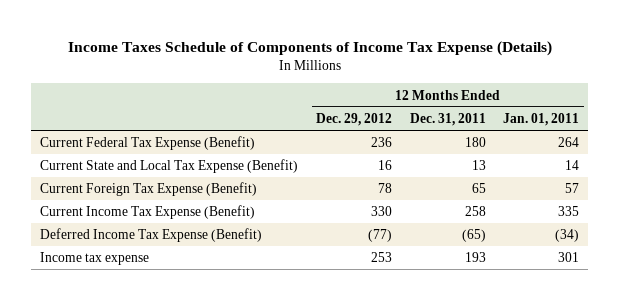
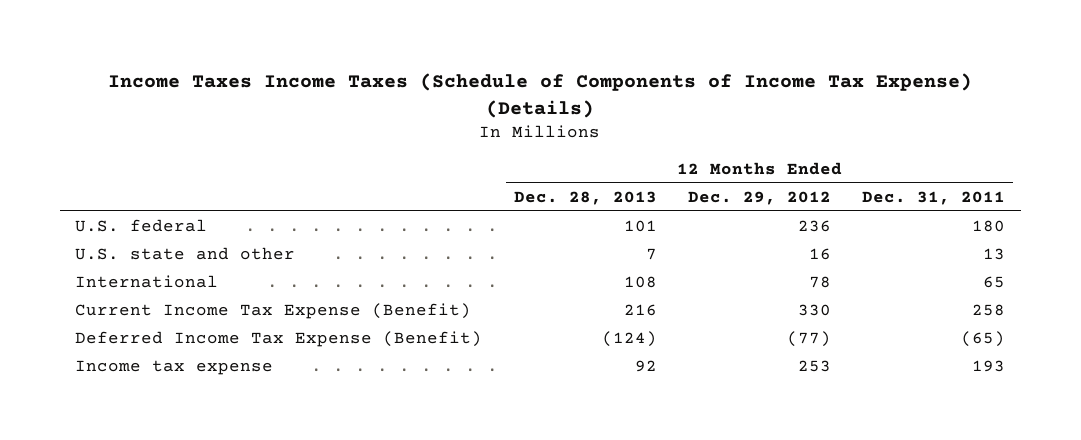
[67,41,552,57] Income Taxes Schedule of Components of Income Tax Expense (Details) -> [108,72,973,118] Income Taxes Income Taxes (Schedule of Components of Income Tax Expense) (Details)
[503,113,580,127] Jan. 01, 2011 -> none
none -> [513,190,657,205] Dec. 28, 2013
[40,136,256,151] Current Federal Tax Expense (Benefit) -> [75,219,208,233] U.S. federal
[40,159,299,174] Current State and Local Tax Expense (Benefit) -> [75,247,296,261] U.S. state and other
[40,182,258,197] Current Foreign Tax Expense (Benefit) -> [75,275,219,289] International

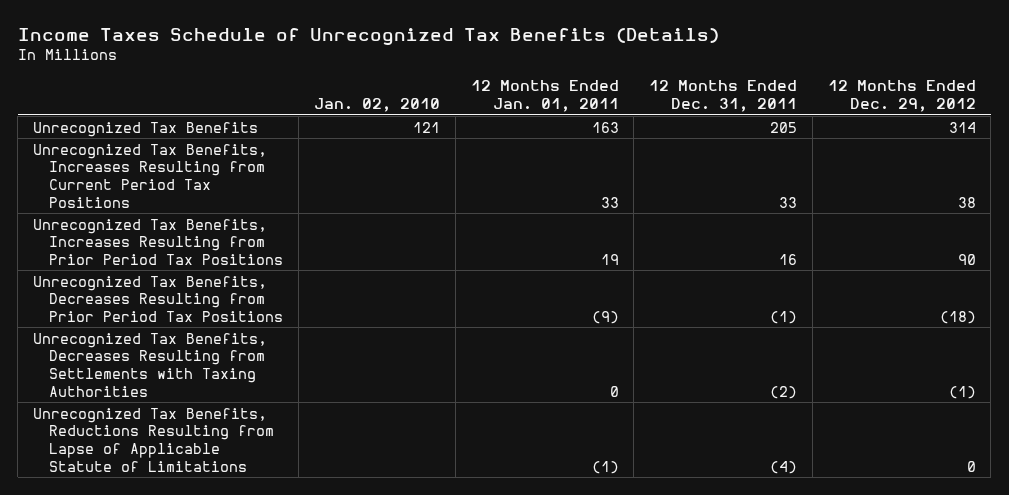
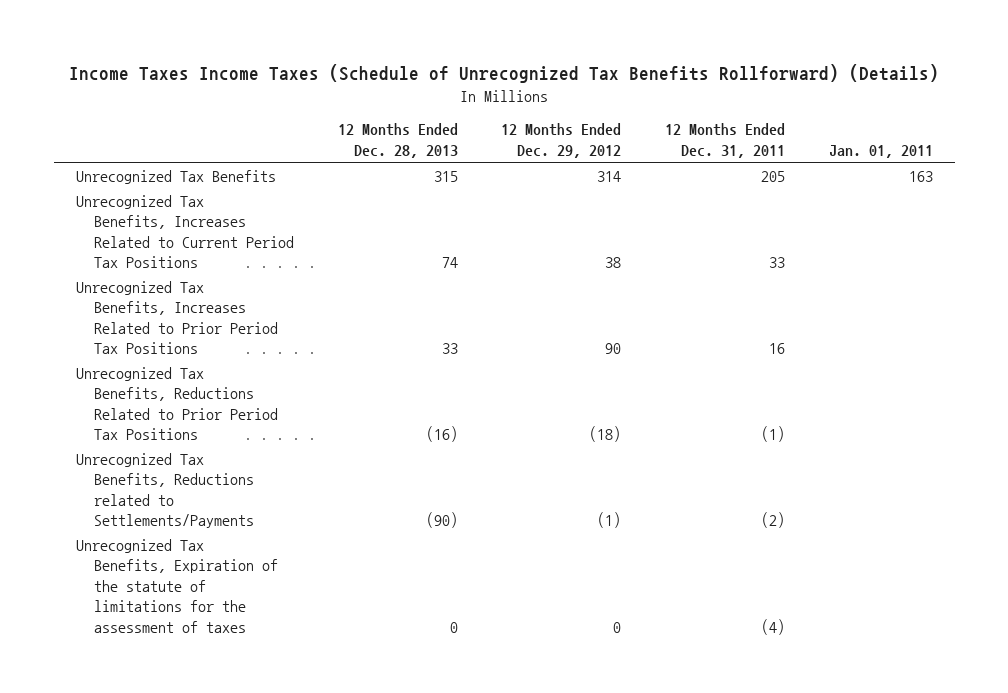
[17,27,719,46] Income Taxes Schedule of Unrecognized Tax Benefits (Details) -> [69,63,940,83] Income Taxes Income Taxes (Schedule of Unrecognized Tax Benefits Rollforward) (Details)
[313,98,440,113] Jan. 02, 2010 -> none
[470,80,619,113] 12 Months Ended Jan. 01, 2011 -> none
none -> [337,123,458,158] 12 Months Ended Dec. 28, 2013
none -> [828,144,933,158] Jan. 01, 2011
[33,143,268,208] Unrecognized Tax Benefits, Increases Resulting from Current Period Tax Positions -> [75,194,294,269] Unrecognized Tax Benefits, Increases Related to Current Period Tax Positions
[33,218,284,265] Unrecognized Tax Benefits, Increases Resulting from Prior Period Tax Positions -> [75,280,278,355] Unrecognized Tax Benefits, Increases Related to Prior Period Tax Positions
[33,275,284,322] Unrecognized Tax Benefits, Decreases Resulting from Prior Period Tax Positions -> [75,366,278,441] Unrecognized Tax Benefits, Reductions Related to Prior Period Tax Positions
[33,332,268,397] Unrecognized Tax Benefits, Decreases Resulting from Settlements with Taxing Authorities -> [75,452,254,529] Unrecognized Tax Benefits, Reductions related to Settlements/Payments
[33,407,275,472] Unrecognized Tax Benefits, Reductions Resulting from Lapse of Applicable Statute of Limitations -> [75,538,278,633] Unrecognized Tax Benefits, Expiration of the statute of limitations for the assessment of taxes

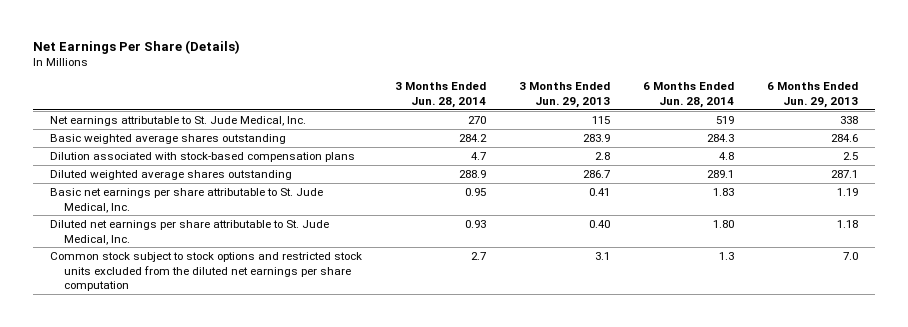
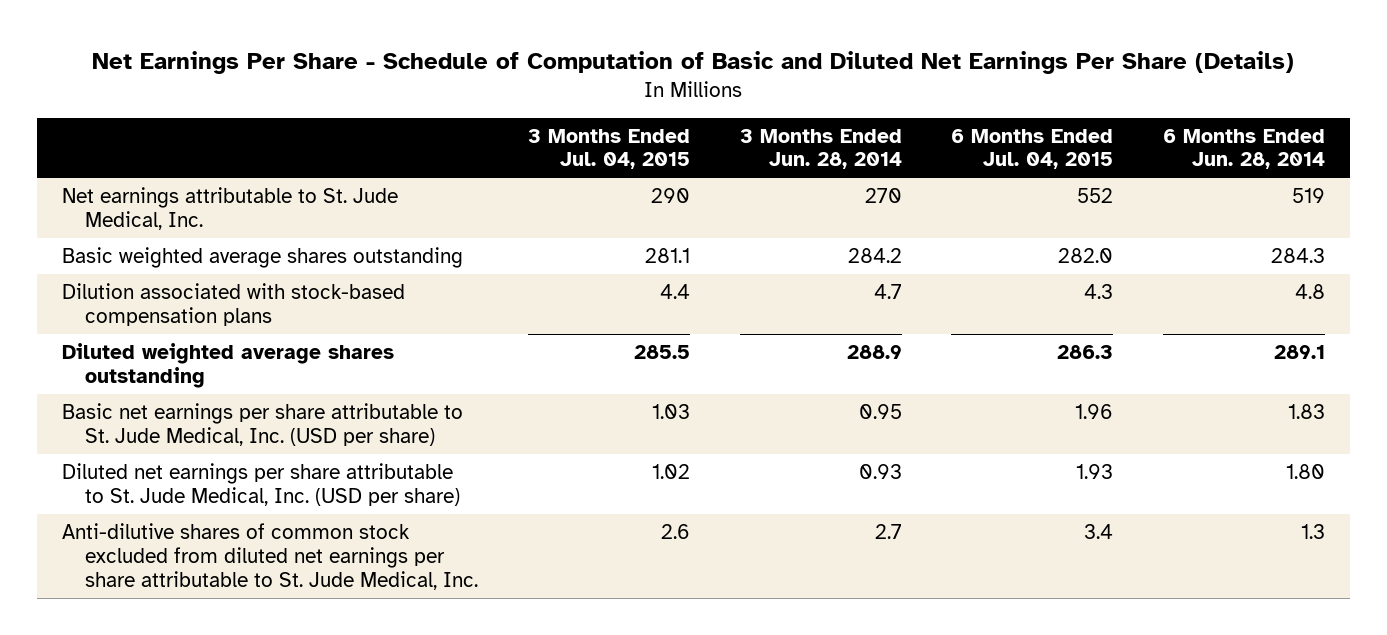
[33,39,241,54] Net Earnings Per Share (Details) -> [92,50,1295,74] Net Earnings Per Share - Schedule of Computation of Basic and Diluted Net Earnings Per Share (Details)
[518,82,610,108] 3 Months Ended Jun. 29, 2013 -> none
[767,82,859,108] 6 Months Ended Jun. 29, 2013 -> none
none -> [527,128,690,170] 3 Months Ended Jul. 04, 2015
none -> [951,128,1114,170] 6 Months Ended Jul. 04, 2015
[49,187,323,213] Basic net earnings per share attributable to St. Jude Medical, Inc. -> [61,403,463,446] Basic net earnings per share attributable to St. Jude Medical, Inc. (USD per share)
[49,219,329,245] Diluted net earnings per share attributable to St. Jude Medical, Inc. -> [61,463,461,506] Diluted net earnings per share attributable to St. Jude Medical, Inc. (USD per share)
[49,251,362,292] Common stock subject to stock options and restricted stock units excluded from the diluted net earnings per share computation -> [61,523,479,590] Anti-dilutive shares of common stock excluded from diluted net earnings per share attributable to St. Jude Medical, Inc.

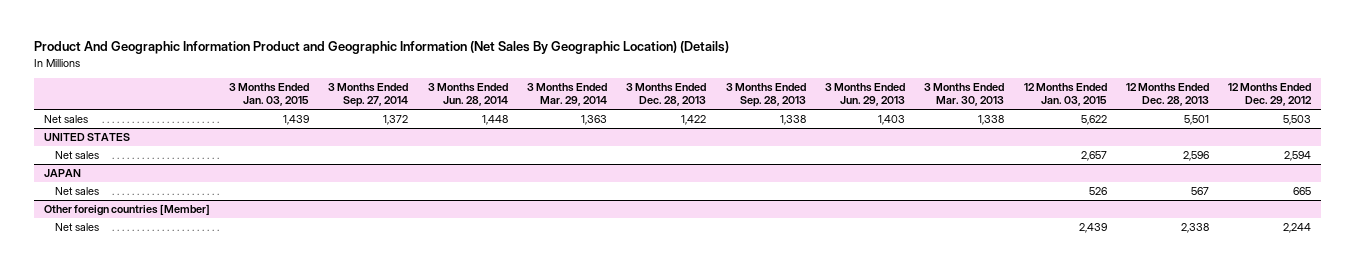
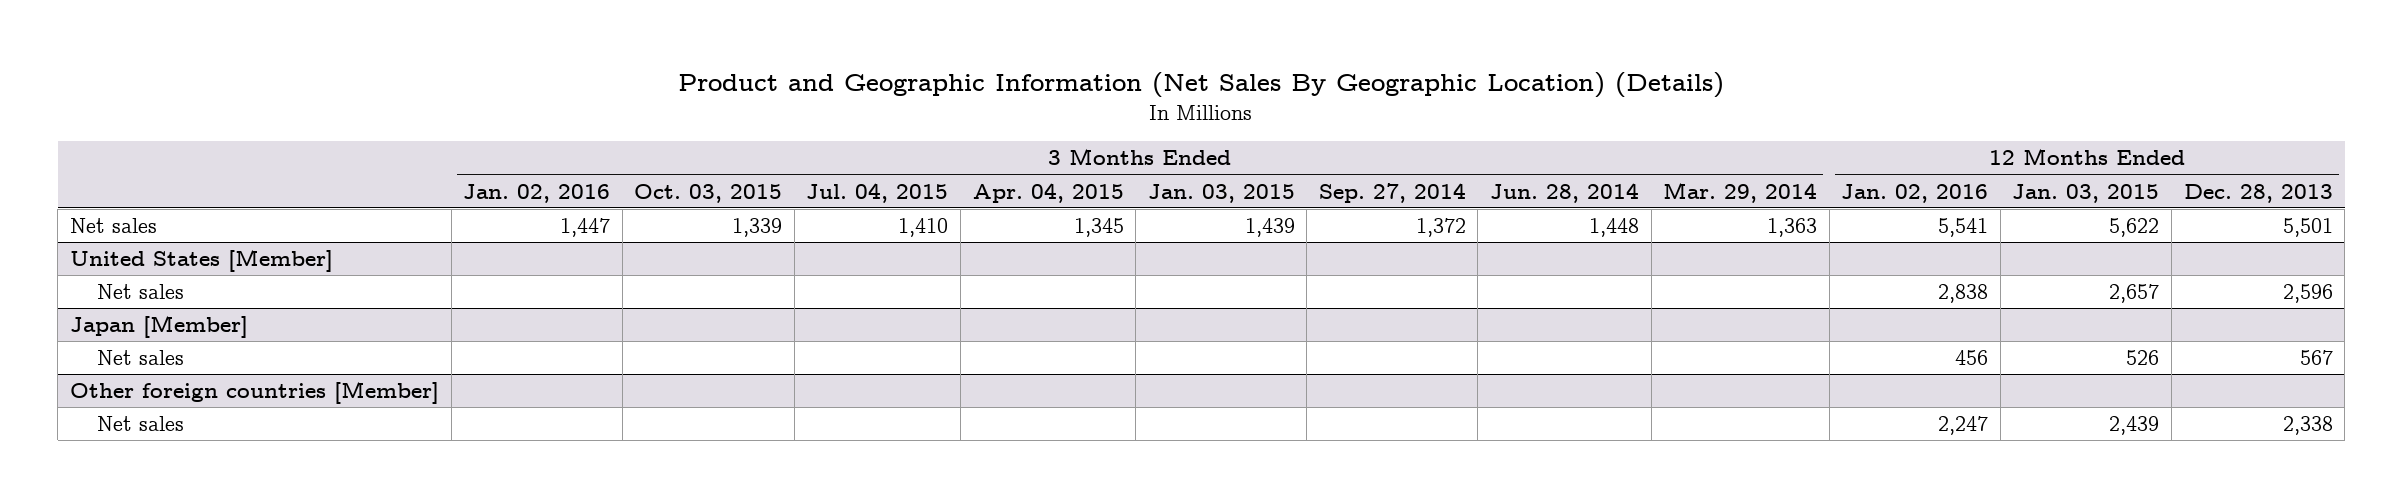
[34,41,730,55] Product And Geographic Information Product and Geographic Information (Net Sales By Geographic Location) (Details) -> [678,72,1725,99] Product and Geographic Information (Net Sales By Geographic Location) (Details)
[626,82,707,107] 3 Months Ended Dec. 28, 2013 -> none
[725,82,806,108] 3 Months Ended Sep. 28, 2013 -> none
[824,82,905,107] 3 Months Ended Jun. 29, 2013 -> none
[924,82,1005,107] 3 Months Ended Mar. 30, 2013 -> none
[1228,82,1313,107] 12 Months Ended Dec. 29, 2012 -> none
none -> [463,183,611,203] Jan. 02, 2016
none -> [634,183,783,203] Oct. 03, 2015
none -> [806,182,949,203] Jul. 04, 2015
none -> [972,182,1124,203] Apr. 04, 2015
none -> [1841,183,1989,203] Jan. 02, 2016
[43,132,130,141] UNITED STATES -> [69,249,333,273] United States [Member]
[43,168,81,177] JAPAN -> [69,315,248,339] Japan [Member]

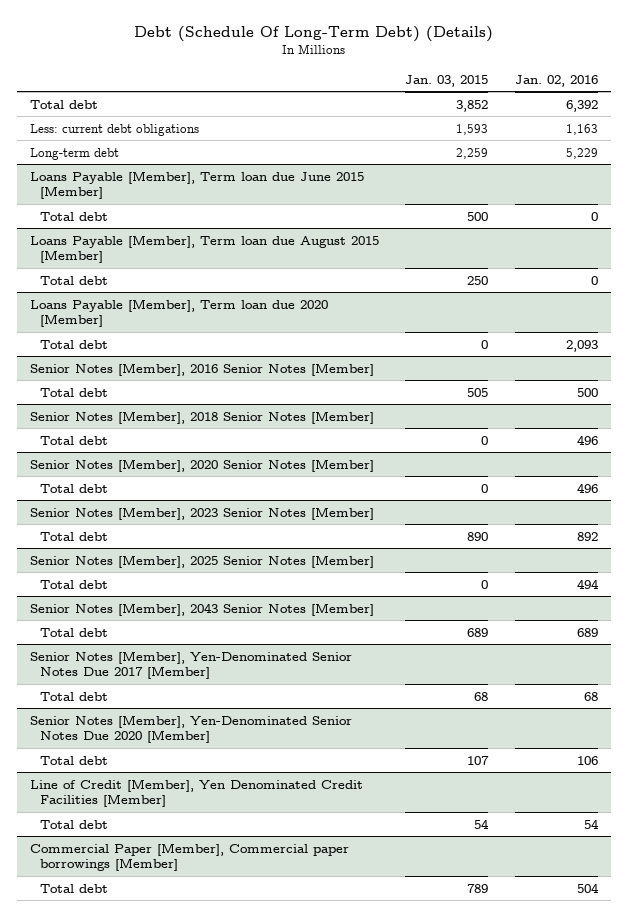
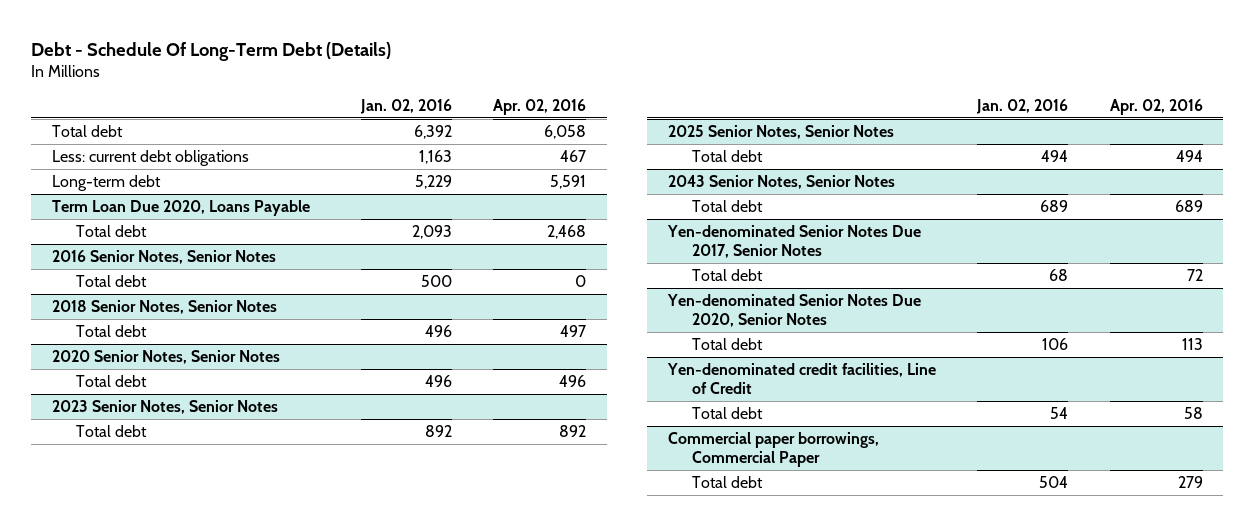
[133,25,493,42] Debt (Schedule Of Long-Term Debt) (Details) -> [30,41,391,61] Debt - Schedule Of Long-Term Debt (Details)
[405,74,489,87] Jan. 03, 2015 -> none
none -> [493,99,587,116] Apr. 02, 2016
[29,170,364,200] Loans Payable [Member], Term loan due June 2015 [Member] -> none
[39,211,108,221] Total debt -> none
[29,234,379,264] Loans Payable [Member], Term loan due August 2015 [Member] -> none
[39,275,108,285] Total debt -> none
[29,298,328,328] Loans Payable [Member], Term loan due 2020 [Member] -> [51,199,310,216] Term Loan Due 2020, Loans Payable
[29,362,374,376] Senior Notes [Member], 2016 Senior Notes [Member] -> [51,249,276,264] 2016 Senior Notes, Senior Notes
[29,410,374,424] Senior Notes [Member], 2018 Senior Notes [Member] -> [51,299,277,314] 2018 Senior Notes, Senior Notes
[29,458,374,472] Senior Notes [Member], 2020 Senior Notes [Member] -> [51,349,280,364] 2020 Senior Notes, Senior Notes
[29,506,374,520] Senior Notes [Member], 2023 Senior Notes [Member] -> [51,399,278,414] 2023 Senior Notes, Senior Notes
[29,554,374,568] Senior Notes [Member], 2025 Senior Notes [Member] -> [667,124,894,139] 2025 Senior Notes, Senior Notes
[29,602,374,616] Senior Notes [Member], 2043 Senior Notes [Member] -> [667,174,895,189] 2043 Senior Notes, Senior Notes
[29,650,352,680] Senior Notes [Member], Yen-Denominated Senior Notes Due 2017 [Member] -> [666,224,921,259] Yen-denominated Senior Notes Due 2017, Senior Notes
[29,714,352,744] Senior Notes [Member], Yen-Denominated Senior Notes Due 2020 [Member] -> [666,293,921,328] Yen-denominated Senior Notes Due 2020, Senior Notes
[29,778,363,808] Line of Credit [Member], Yen Denominated Credit Facilities [Member] -> [666,362,936,395] Yen-denominated credit facilities, Line of Credit
[29,842,349,872] Commercial Paper [Member], Commercial paper borrowings [Member] -> [667,431,879,468] Commercial paper borrowings, Commercial Paper

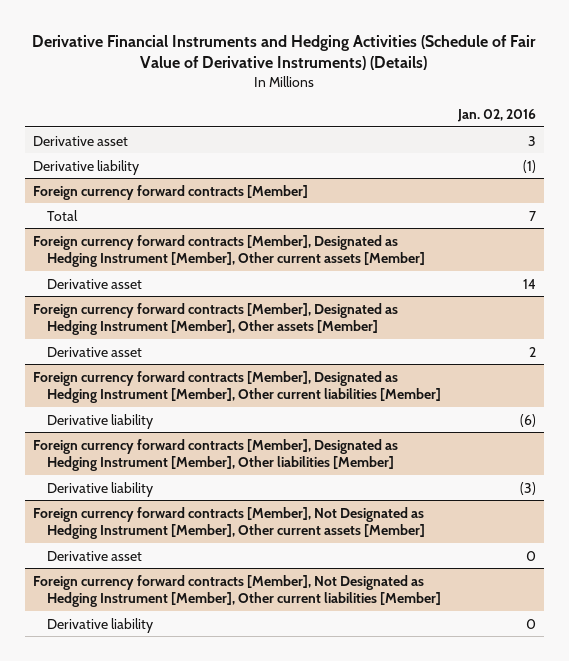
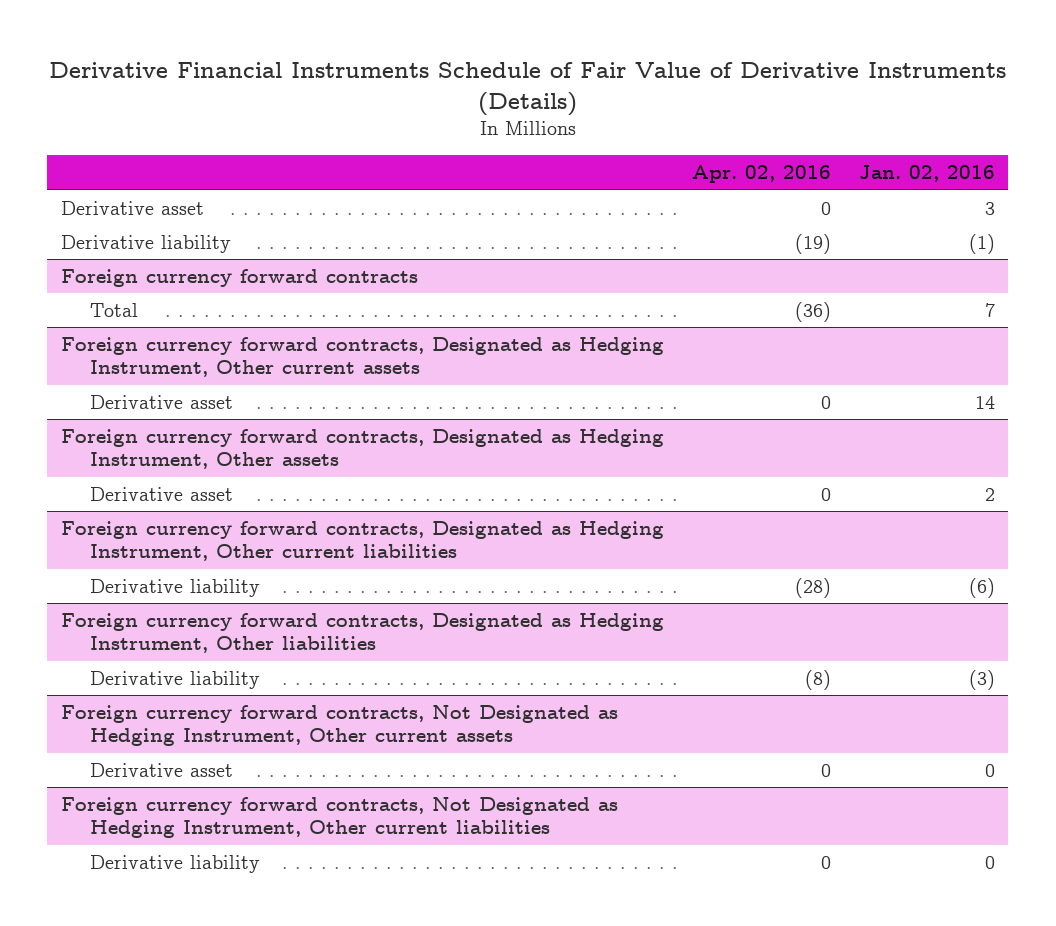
[32,34,537,71] Derivative Financial Instruments and Hedging Activities (Schedule of Fair Value of Derivative Instruments) (Details) -> [48,61,1006,116] Derivative Financial Instruments Schedule of Fair Value of Derivative Instruments (Details)
none -> [691,165,831,184] Apr. 02, 2016
[33,184,309,200] Foreign currency forward contracts [Member] -> [60,269,418,288] Foreign currency forward contracts
[33,234,425,267] Foreign currency forward contracts [Member], Designated as Hedging Instrument [Member], Other current assets [Member] -> [60,337,664,378] Foreign currency forward contracts, Designated as Hedging Instrument, Other current assets
[33,302,399,335] Foreign currency forward contracts [Member], Designated as Hedging Instrument [Member], Other assets [Member] -> [60,429,664,470] Foreign currency forward contracts, Designated as Hedging Instrument, Other assets
[33,370,441,403] Foreign currency forward contracts [Member], Designated as Hedging Instrument [Member], Other current liabilities [Member] -> [60,521,664,562] Foreign currency forward contracts, Designated as Hedging Instrument, Other current liabilities
[33,438,399,471] Foreign currency forward contracts [Member], Designated as Hedging Instrument [Member], Other liabilities [Member] -> [60,613,664,654] Foreign currency forward contracts, Designated as Hedging Instrument, Other liabilities
[33,506,425,539] Foreign currency forward contracts [Member], Not Designated as Hedging Instrument [Member], Other current assets [Member] -> [60,705,618,747] Foreign currency forward contracts, Not Designated as Hedging Instrument, Other current assets
[33,574,441,607] Foreign currency forward contracts [Member], Not Designated as Hedging Instrument [Member], Other current liabilities [Member] -> [60,797,618,839] Foreign currency forward contracts, Not Designated as Hedging Instrument, Other current liabilities

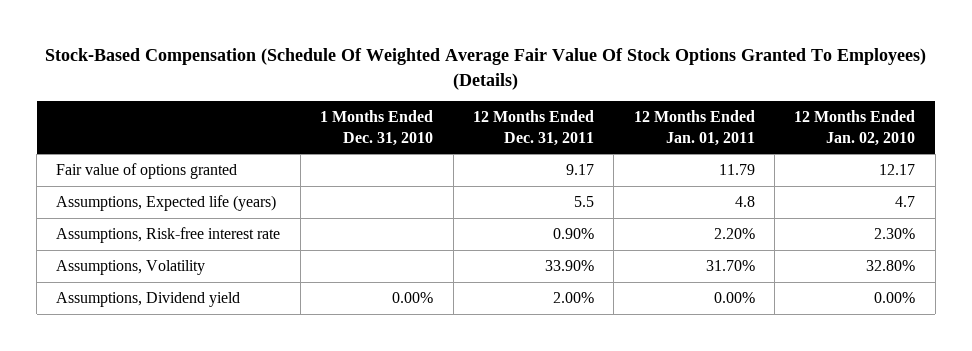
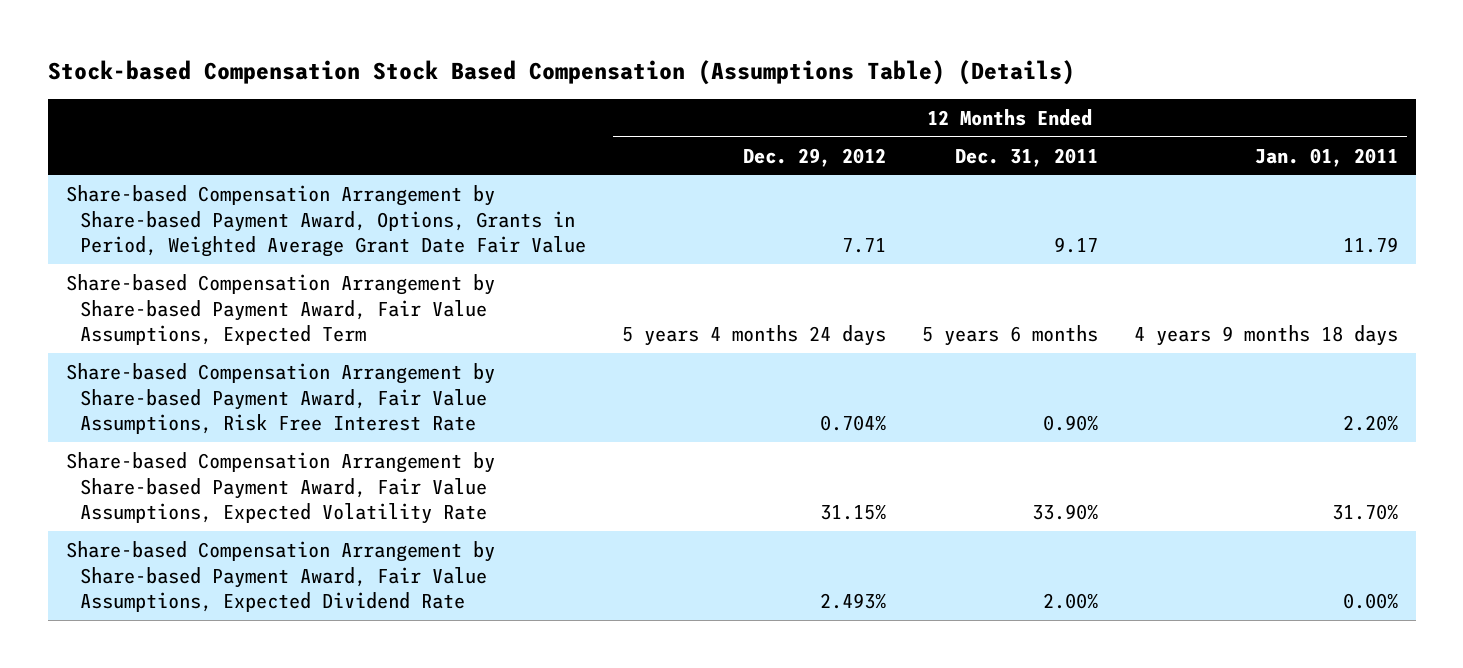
[44,48,926,90] Stock-Based Compensation (Schedule Of Weighted Average Fair Value Of Stock Options Granted To Employees) (Details) -> [47,59,1075,85] Stock-based Compensation Stock Based Compensation (Assumptions Table) (Details)
[320,110,434,146] 1 Months Ended Dec. 31, 2010 -> none
[794,110,916,146] 12 Months Ended Jan. 02, 2010 -> none
none -> [742,147,886,167] Dec. 29, 2012
[56,195,277,212] Assumptions, Expected life (years) -> none
[56,163,238,180] Fair value of options granted -> [65,184,587,258] Share-based Compensation Arrangement by Share-based Payment Award, Options, Grants in Period, Weighted Average Grant Date Fair Value
none -> [65,273,495,346] Share-based Compensation Arrangement by Share-based Payment Award, Fair Value Assumptions, Expected Term
[56,227,281,244] Assumptions, Risk-free interest rate -> [65,362,495,435] Share-based Compensation Arrangement by Share-based Payment Award, Fair Value Assumptions, Risk Free Interest Rate
[56,260,206,276] Assumptions, Volatility -> [65,451,495,525] Share-based Compensation Arrangement by Share-based Payment Award, Fair Value Assumptions, Expected Volatility Rate
[56,292,241,308] Assumptions, Dividend yield -> [65,540,495,613] Share-based Compensation Arrangement by Share-based Payment Award, Fair Value Assumptions, Expected Dividend Rate

